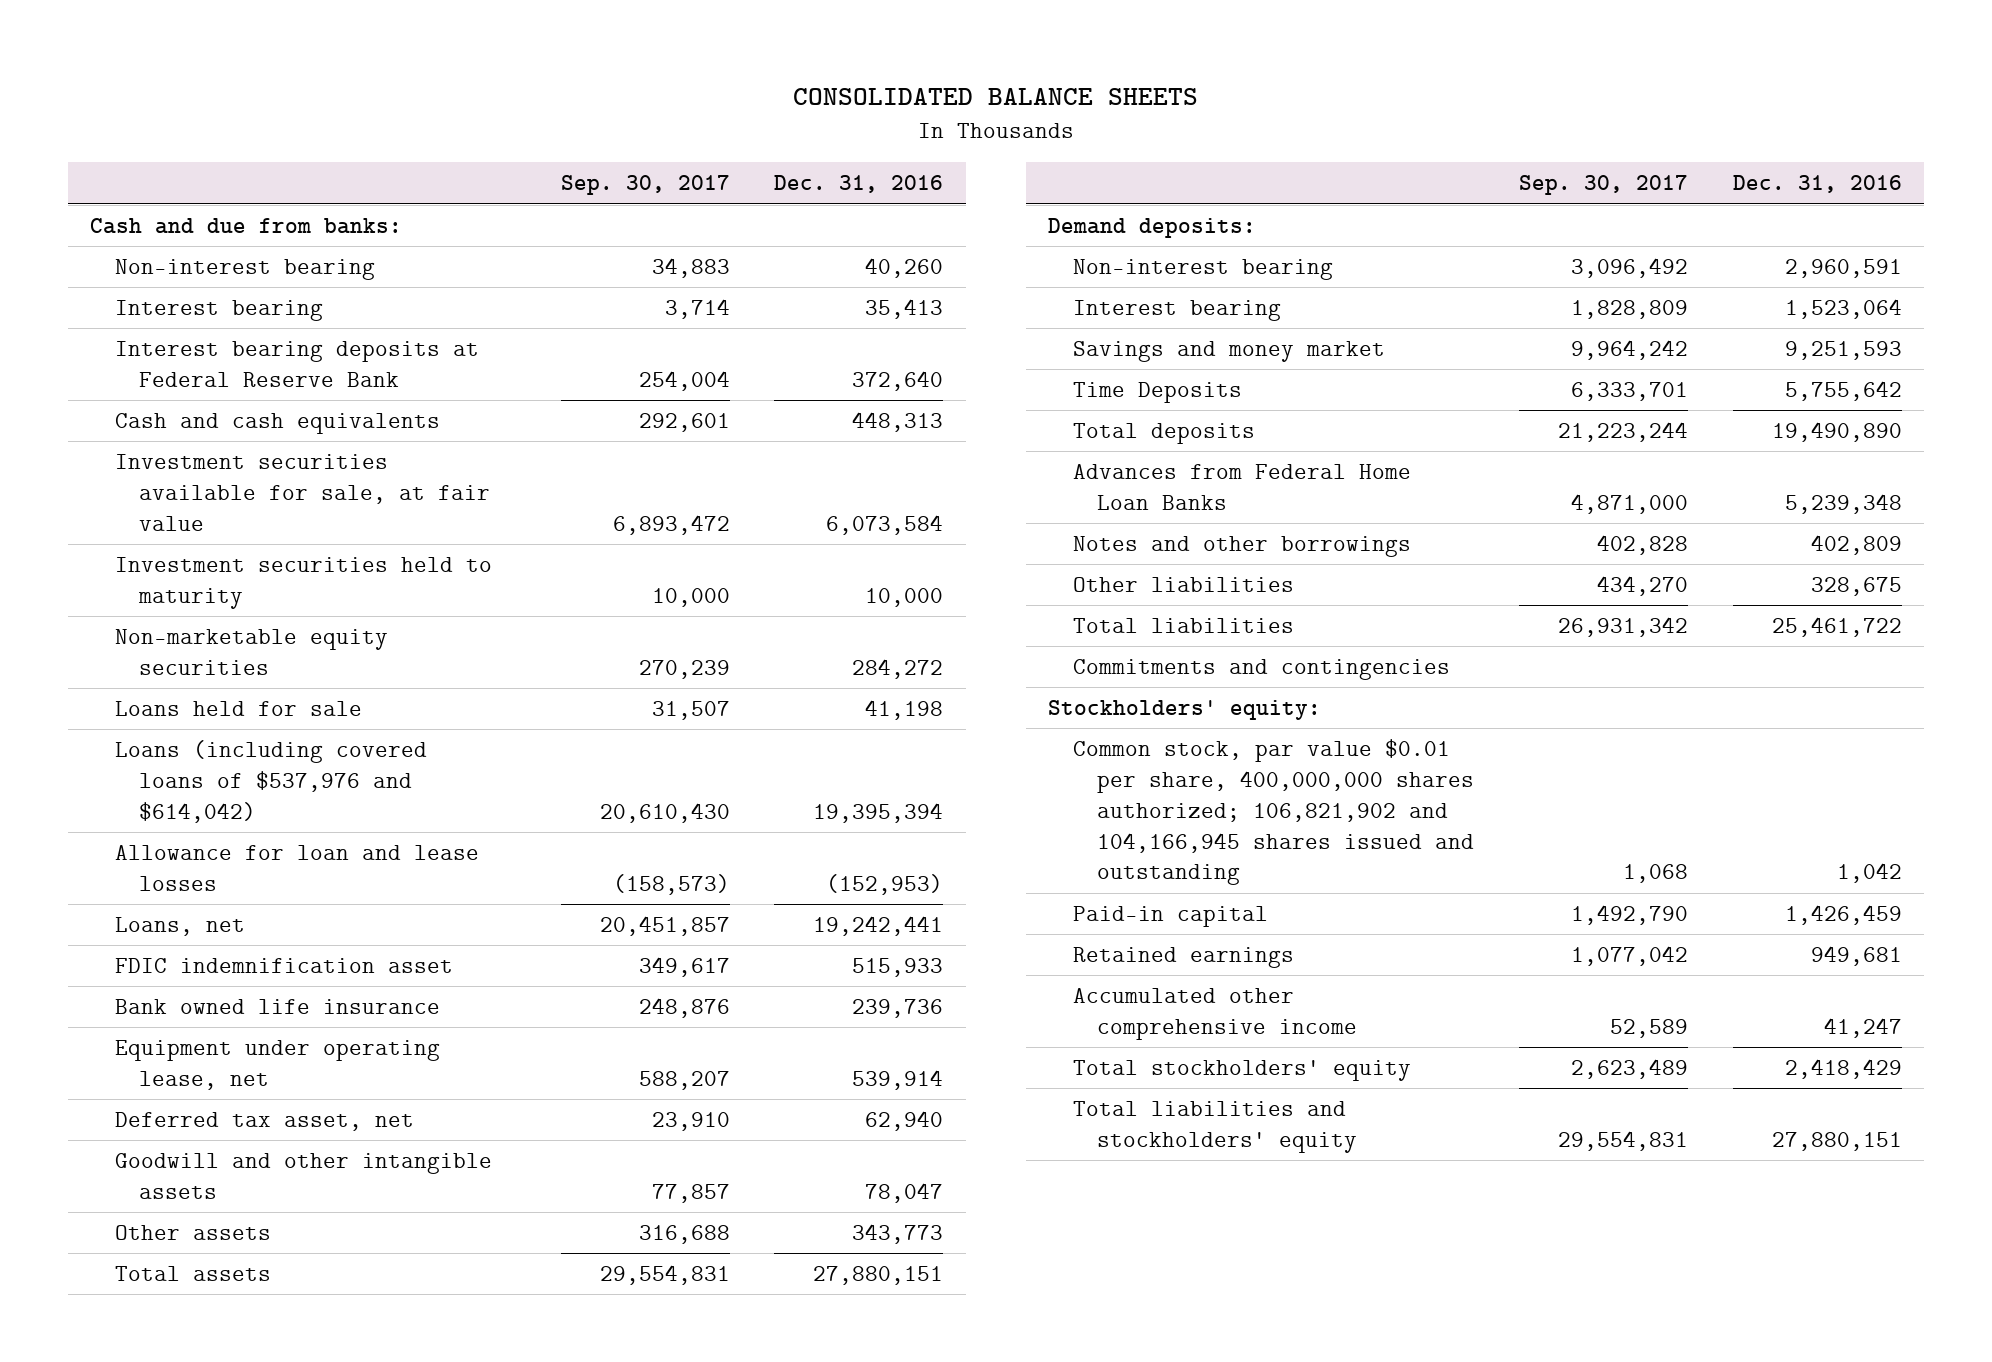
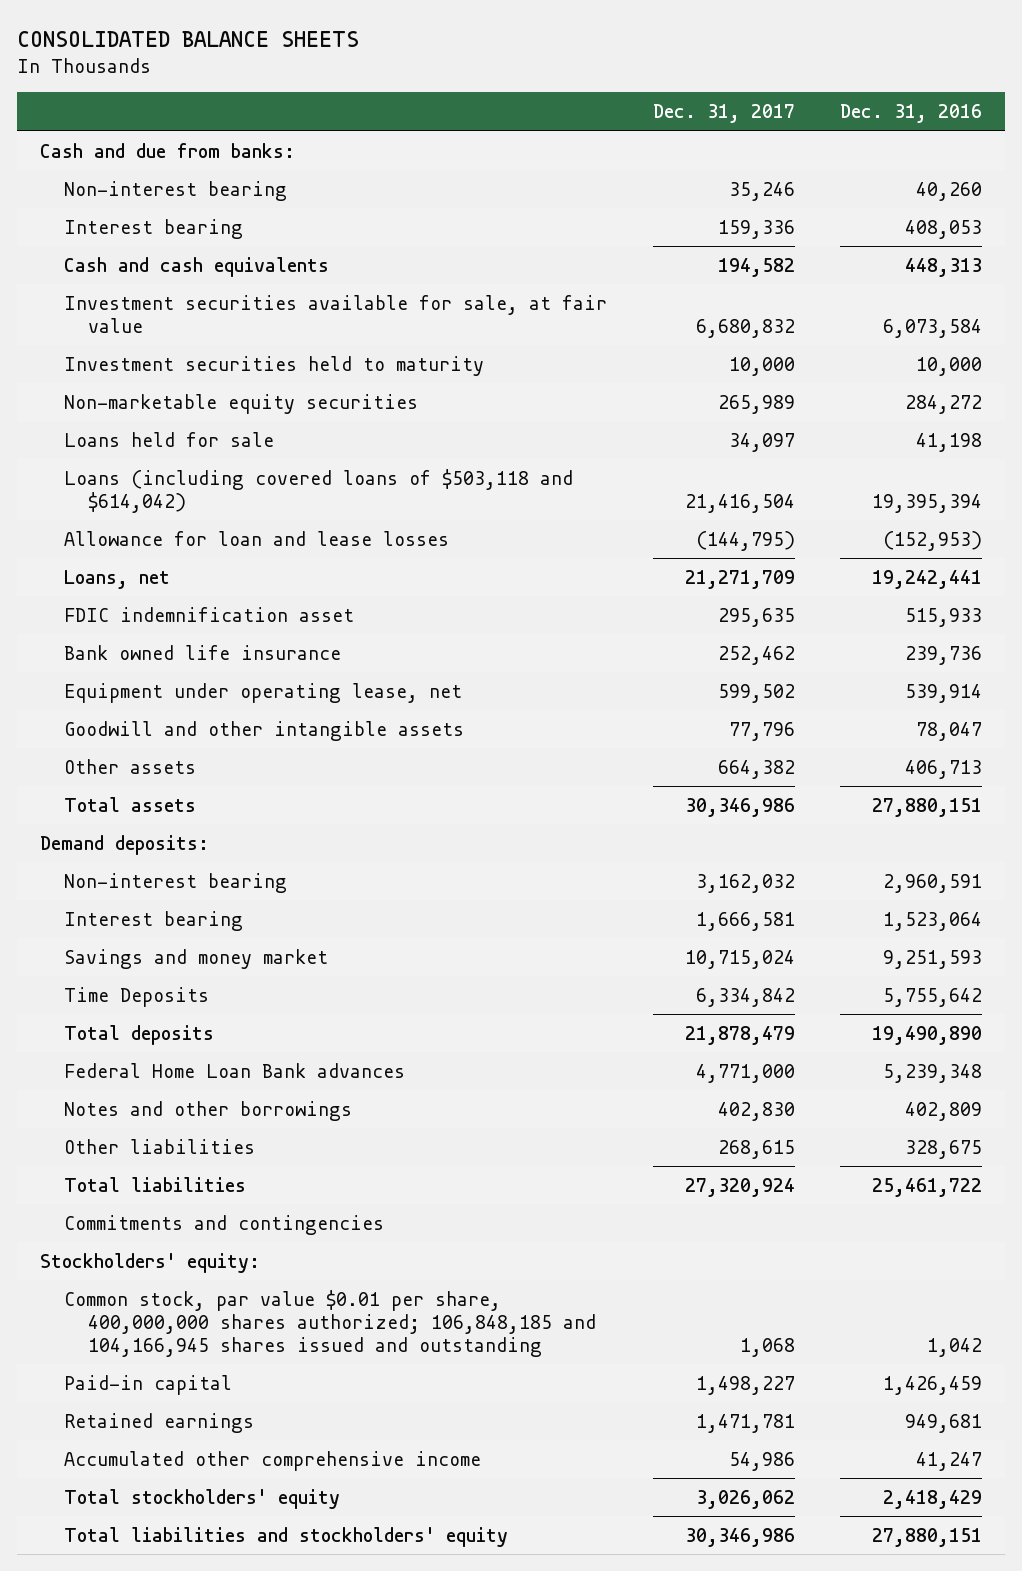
[560,175,730,196] Sep. 30, 2017 -> none
none -> [652,104,795,124] Dec. 31, 2017
[114,341,479,387] Interest bearing deposits at Federal Reserve Bank -> none
[865,299,944,320] 35,413 -> [905,219,983,239] 408,053
[114,740,427,823] Loans (including covered loans of $537,976 and $614,042) -> [63,468,573,513] Loans (including covered loans of $503,118 and $614,042)
[114,1112,414,1132] Deferred tax asset, net -> none
[852,1224,944,1245] 343,773 -> [905,759,983,779] 406,713
[1072,464,1411,510] Advances from Federal Home Loan Banks -> [63,1062,405,1078] Federal Home Loan Bank advances
[1072,739,1475,886] Common stock, par value $0.01 per share, 400,000,000 shares authorized; 106,821,902 and 104,166,945 shares issued and outstanding -> [63,1289,596,1358] Common stock, par value $0.01 per share, 400,000,000 shares authorized; 106,848,185 and 104,166,945 shares issued and outstanding

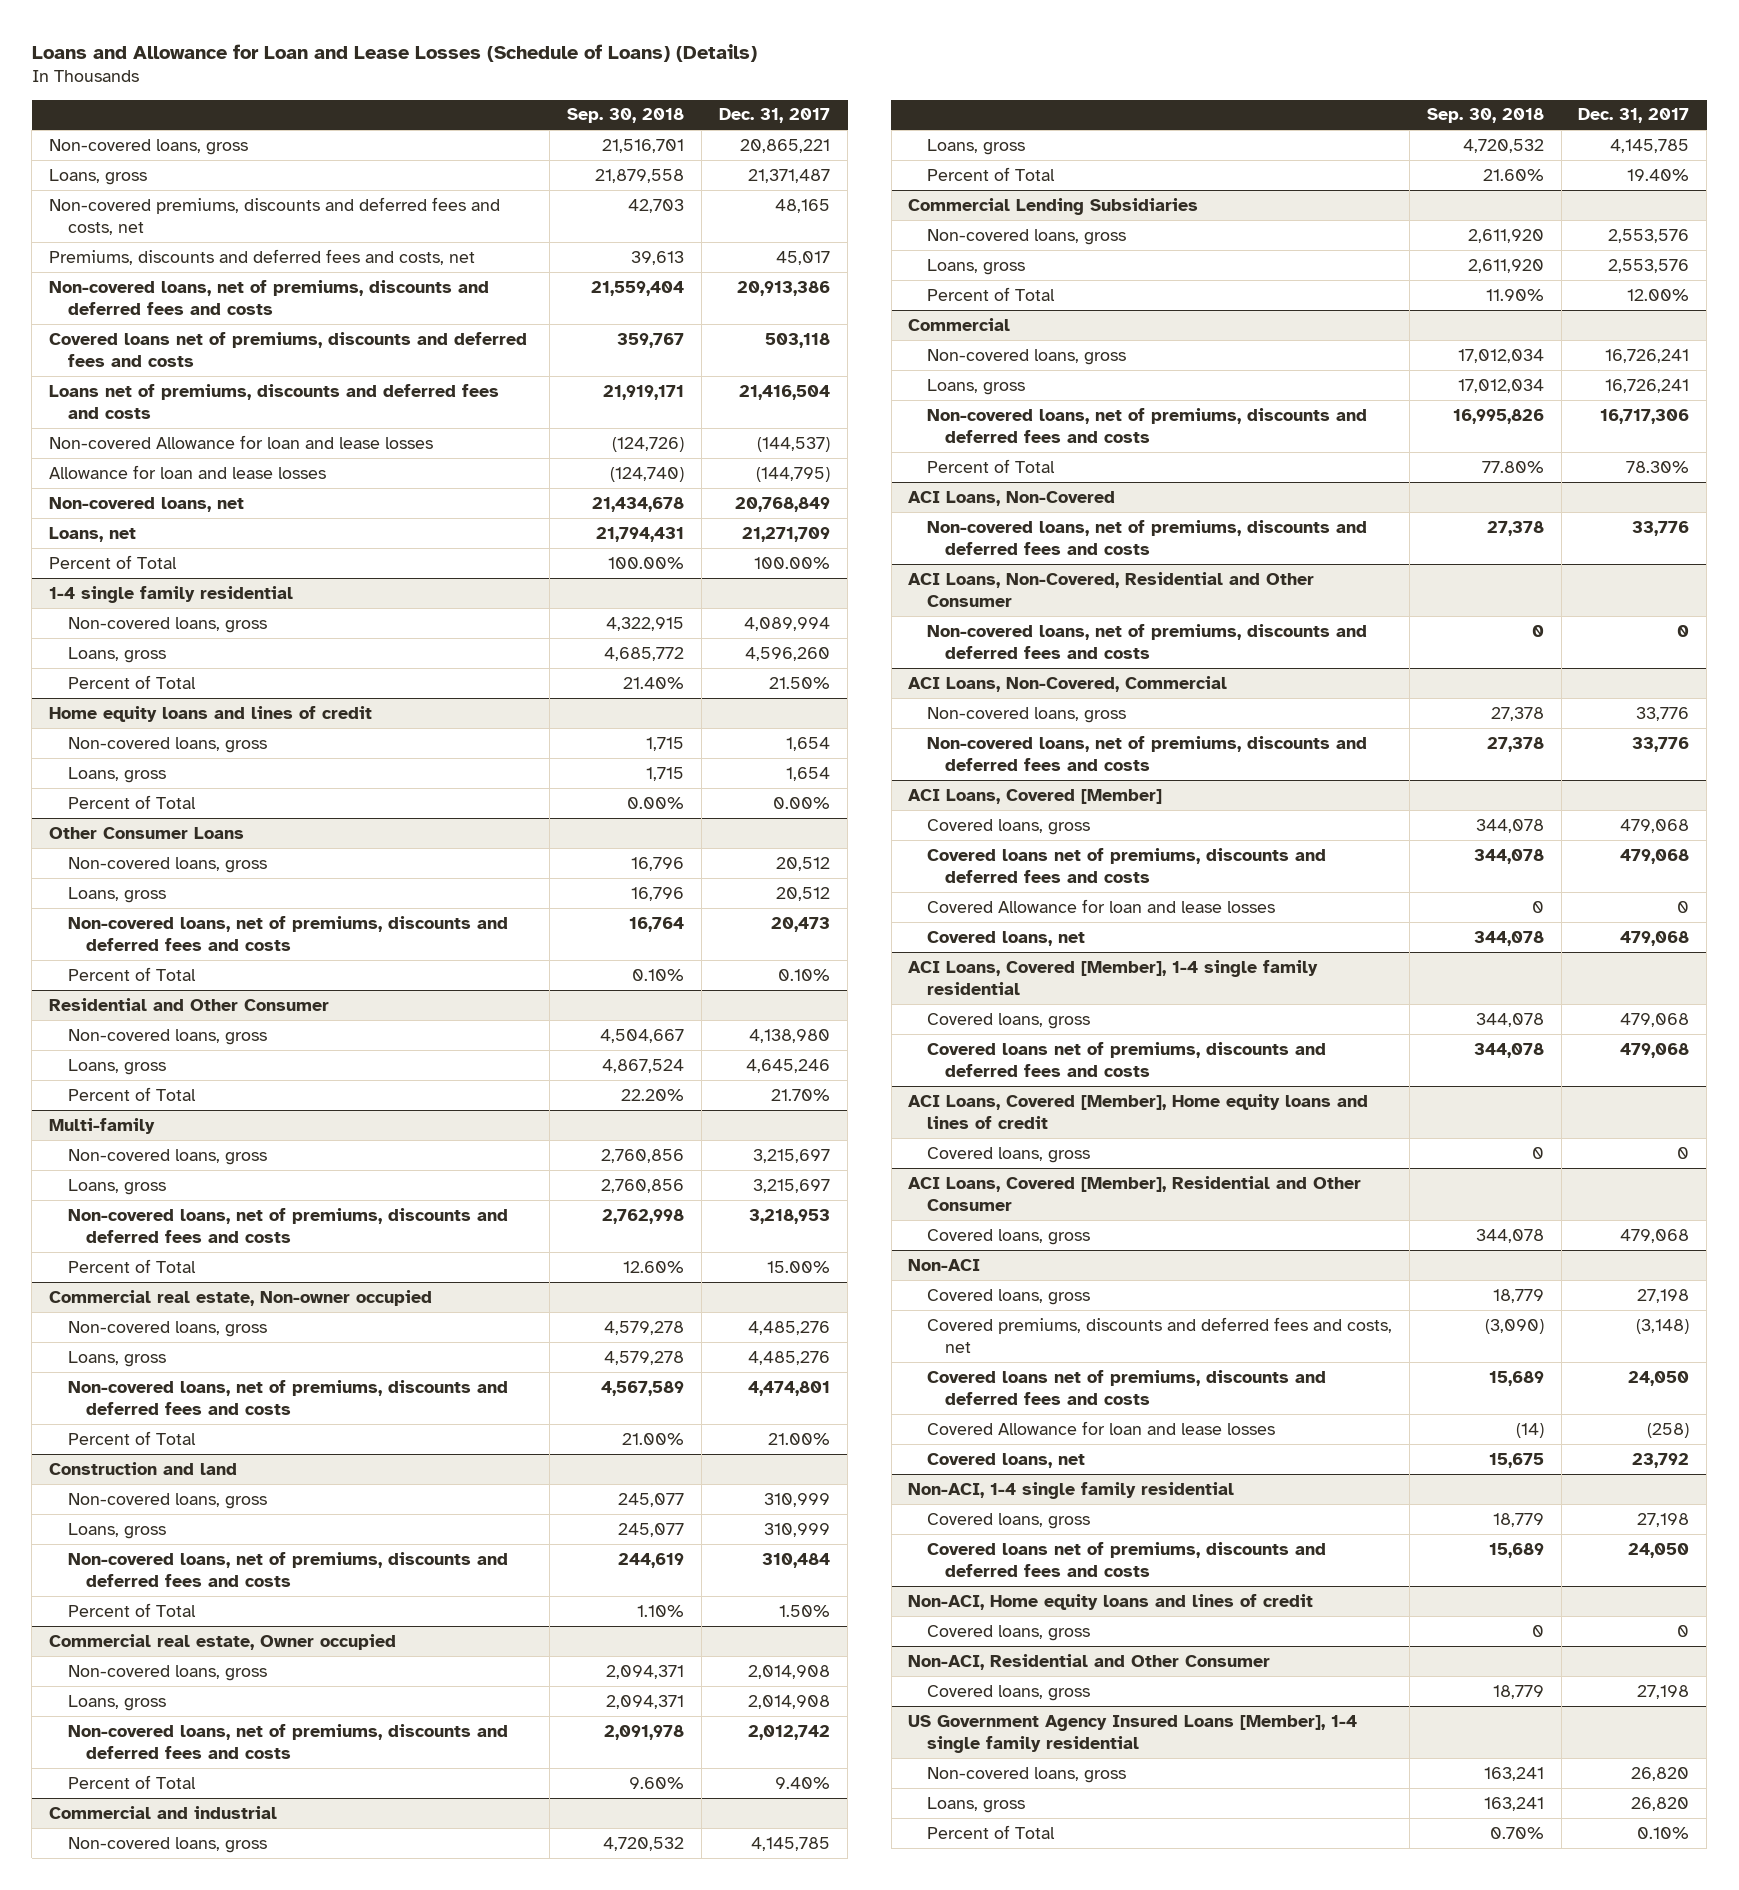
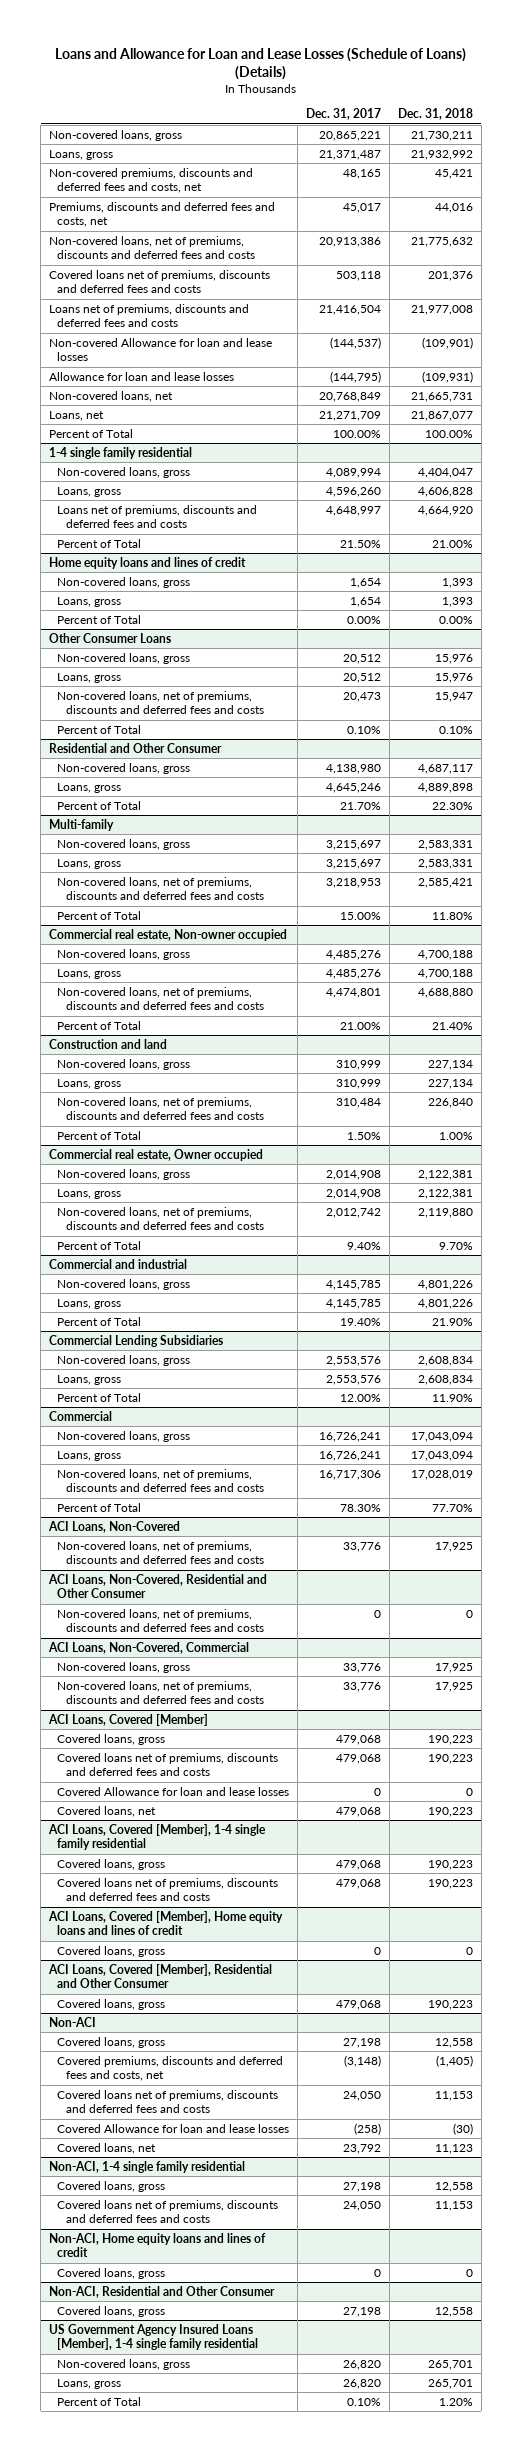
[567,108,685,124] Sep. 30, 2018 -> none
none -> [397,108,473,121] Dec. 31, 2018
none -> [57,504,258,529] Loans net of premiums, discounts and deferred fees and costs

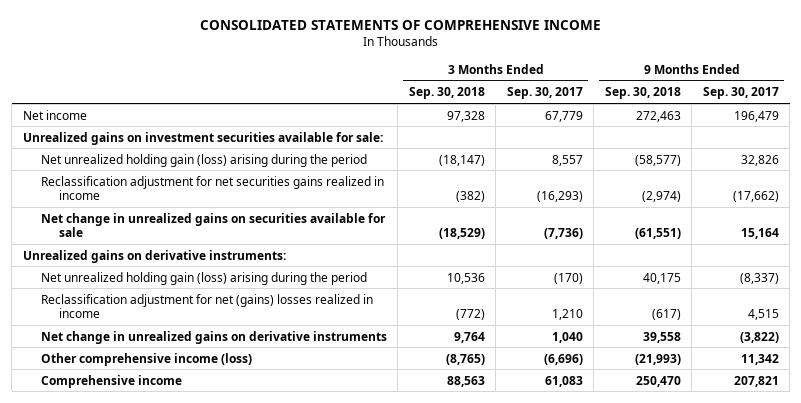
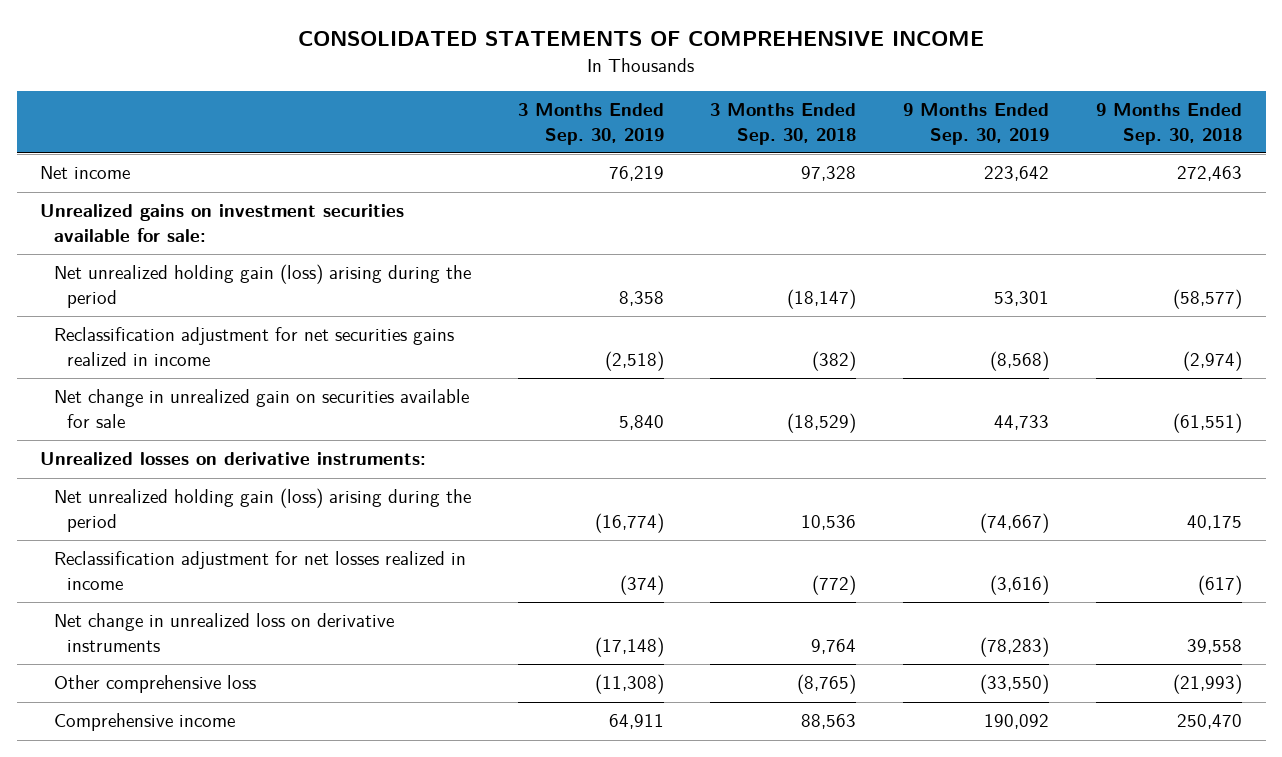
[506,87,583,100] Sep. 30, 2017 -> none
[702,87,779,100] Sep. 30, 2017 -> none
none -> [517,103,664,145] 3 Months Ended Sep. 30, 2019
none -> [903,103,1050,145] 9 Months Ended Sep. 30, 2019
[40,212,386,238] Net change in unrealized gains on securities available for sale -> [53,389,469,428] Net change in unrealized gain on securities available for sale
[22,249,286,263] Unrealized gains on derivative instruments: -> [40,452,427,466] Unrealized losses on derivative instruments:
[40,293,373,319] Reclassification adjustment for net (gains) losses realized in income -> [53,551,466,590] Reclassification adjustment for net losses realized in income
[40,330,387,344] Net change in unrealized gains on derivative instruments -> [53,613,394,652] Net change in unrealized loss on derivative instruments
[40,352,252,366] Other comprehensive income (loss) -> [53,675,256,694] Other comprehensive loss

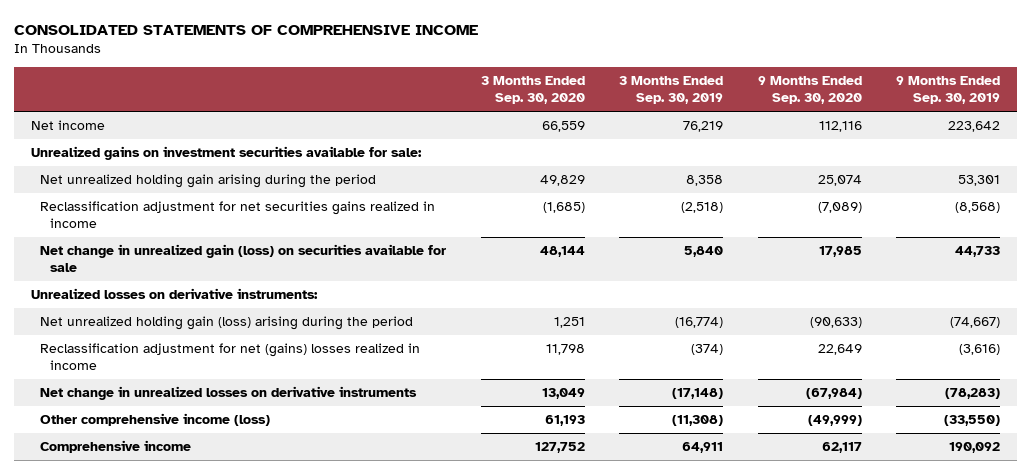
[710,103,857,145] 3 Months Ended Sep. 30, 2018 -> none
[1096,103,1243,145] 9 Months Ended Sep. 30, 2018 -> none
none -> [480,76,585,105] 3 Months Ended Sep. 30, 2020
none -> [757,76,862,105] 9 Months Ended Sep. 30, 2020
[53,264,471,308] Net unrealized holding gain (loss) arising during the period -> [40,173,377,188] Net unrealized holding gain arising during the period
[53,389,469,428] Net change in unrealized gain on securities available for sale -> [40,243,447,273] Net change in unrealized gain (loss) on securities available for sale
[53,551,466,590] Reclassification adjustment for net losses realized in income -> [40,342,421,371] Reclassification adjustment for net (gains) losses realized in income
[53,613,394,652] Net change in unrealized loss on derivative instruments -> [40,385,418,400] Net change in unrealized losses on derivative instruments
[53,675,256,694] Other comprehensive loss -> [40,412,271,426] Other comprehensive income (loss)

